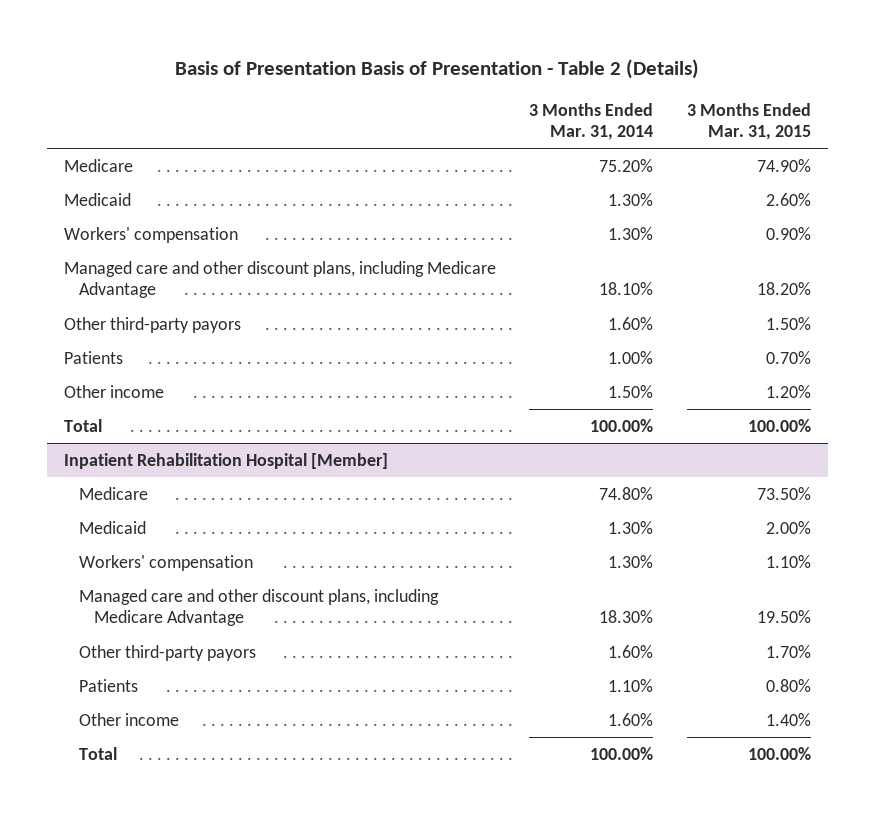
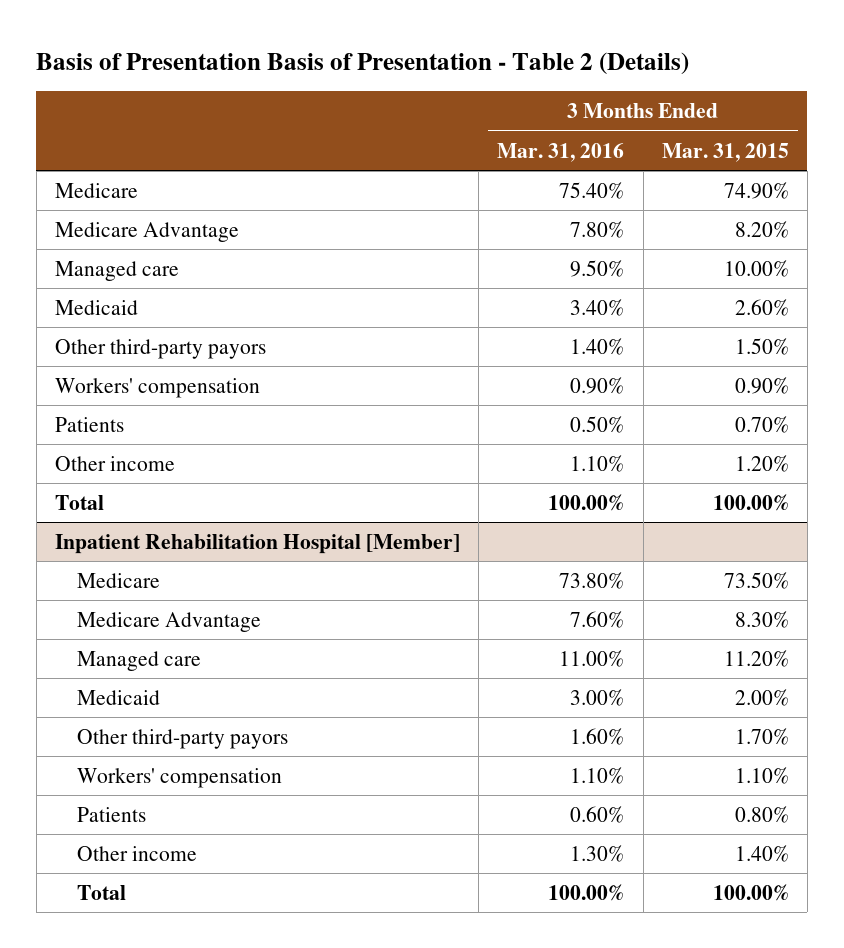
[529,102,654,141] 3 Months Ended Mar. 31, 2014 -> none
none -> [497,142,625,162] Mar. 31, 2016
none -> [55,221,240,242] Medicare Advantage
none -> [55,260,180,281] Managed care
[63,260,496,299] Managed care and other discount plans, including Medicare Advantage -> none
[63,226,238,243] Workers' compensation -> [55,377,261,398] Workers' compensation
none -> [77,611,262,632] Medicare Advantage
none -> [77,650,202,671] Managed care
[78,588,439,627] Managed care and other discount plans, including Medicare Advantage -> none
[78,554,253,571] Workers' compensation -> [77,767,283,788] Workers' compensation

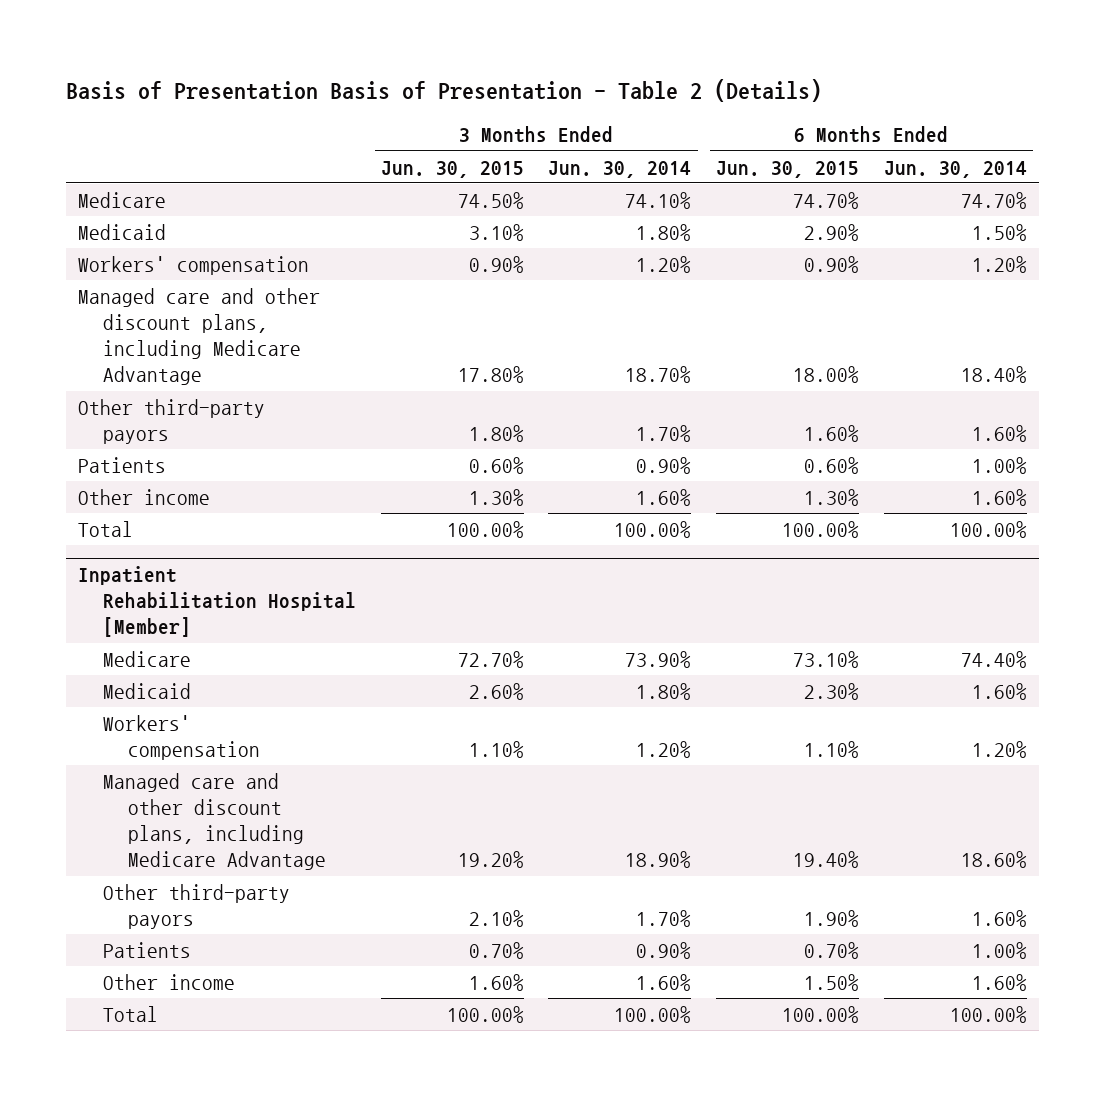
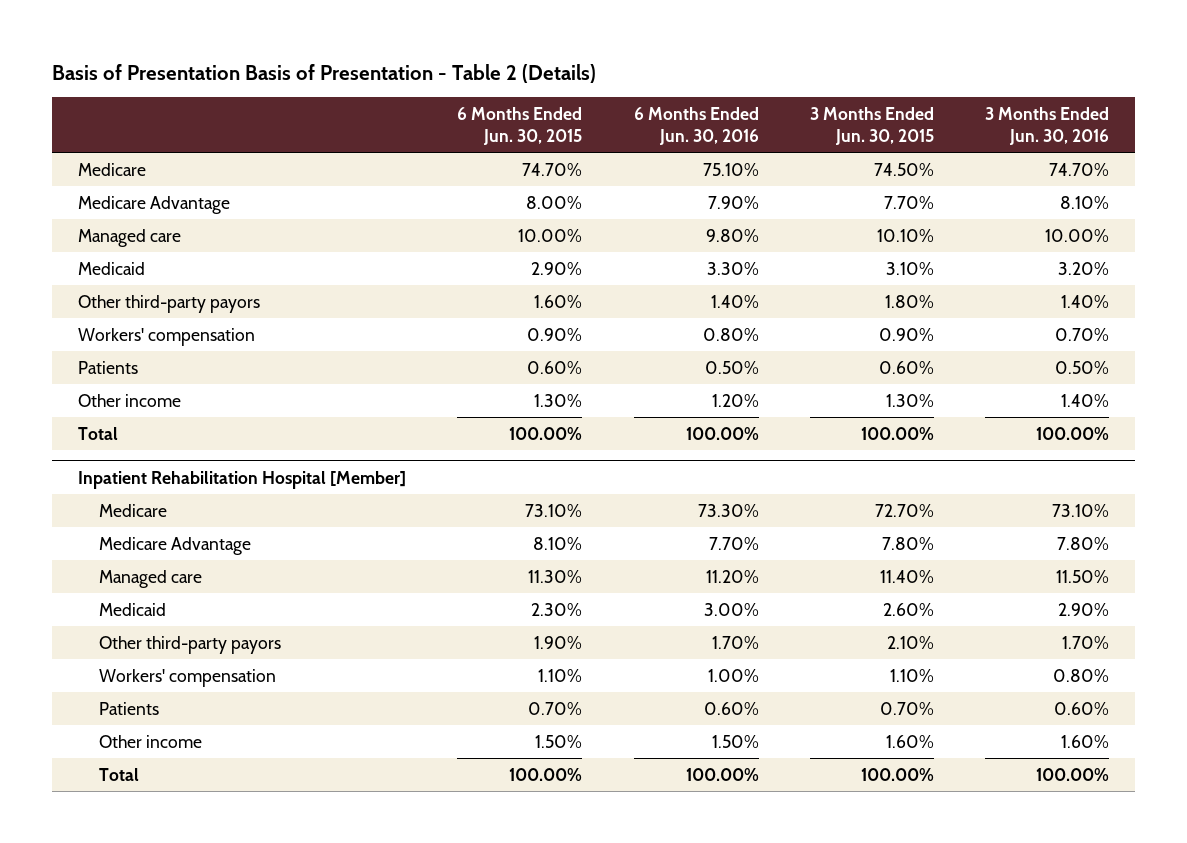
[548,160,692,178] Jun. 30, 2014 -> none
[883,160,1027,178] Jun. 30, 2014 -> none
none -> [633,107,759,145] 6 Months Ended Jun. 30, 2016
none -> [985,107,1110,145] 3 Months Ended Jun. 30, 2016
none -> [78,195,231,214] Medicare Advantage
none -> [78,228,182,247] Managed care
[78,287,321,386] Managed care and other discount plans, including Medicare Advantage -> none
[78,255,310,275] Workers' compensation -> [78,327,256,346] Workers' compensation
none -> [99,536,252,555] Medicare Advantage
none -> [99,569,203,588] Managed care
[103,772,326,871] Managed care and other discount plans, including Medicare Advantage -> none
[103,714,260,760] Workers' compensation -> [99,668,277,687] Workers' compensation

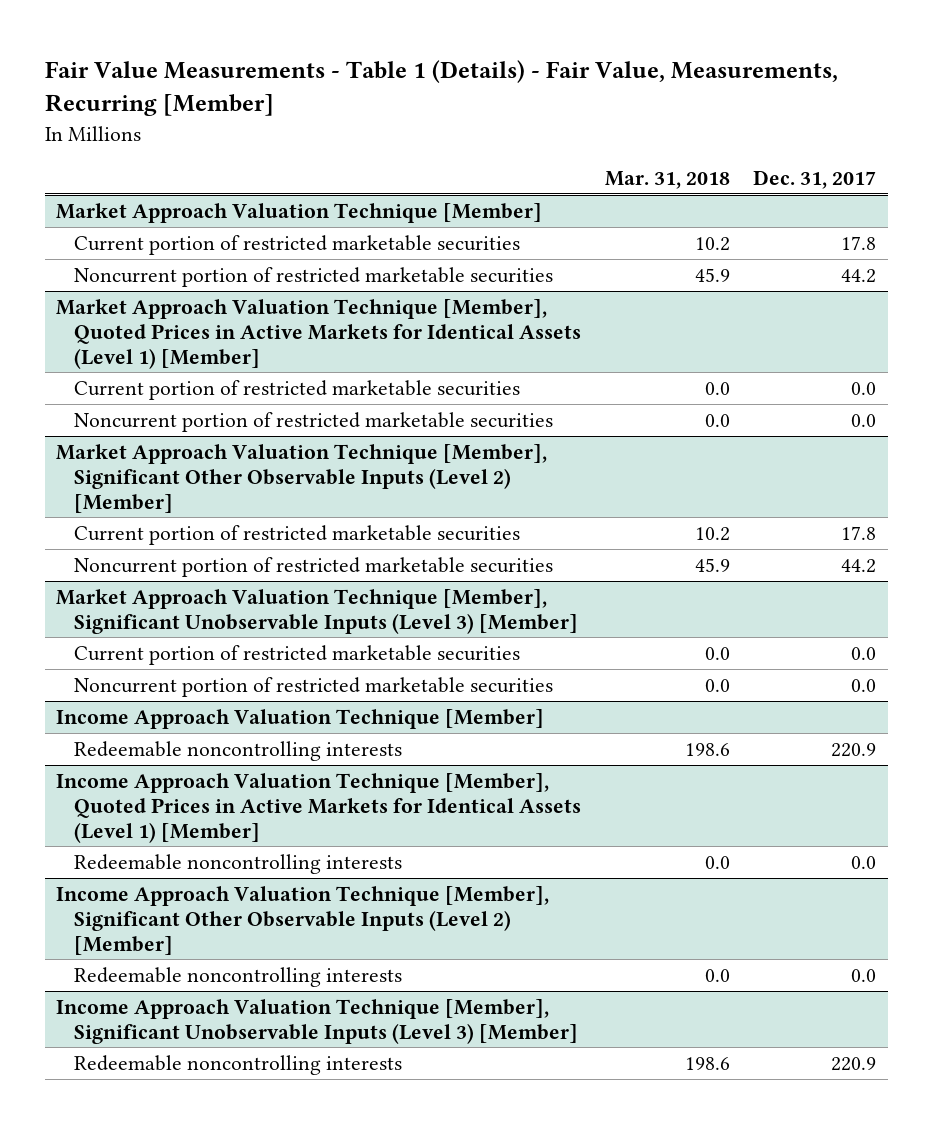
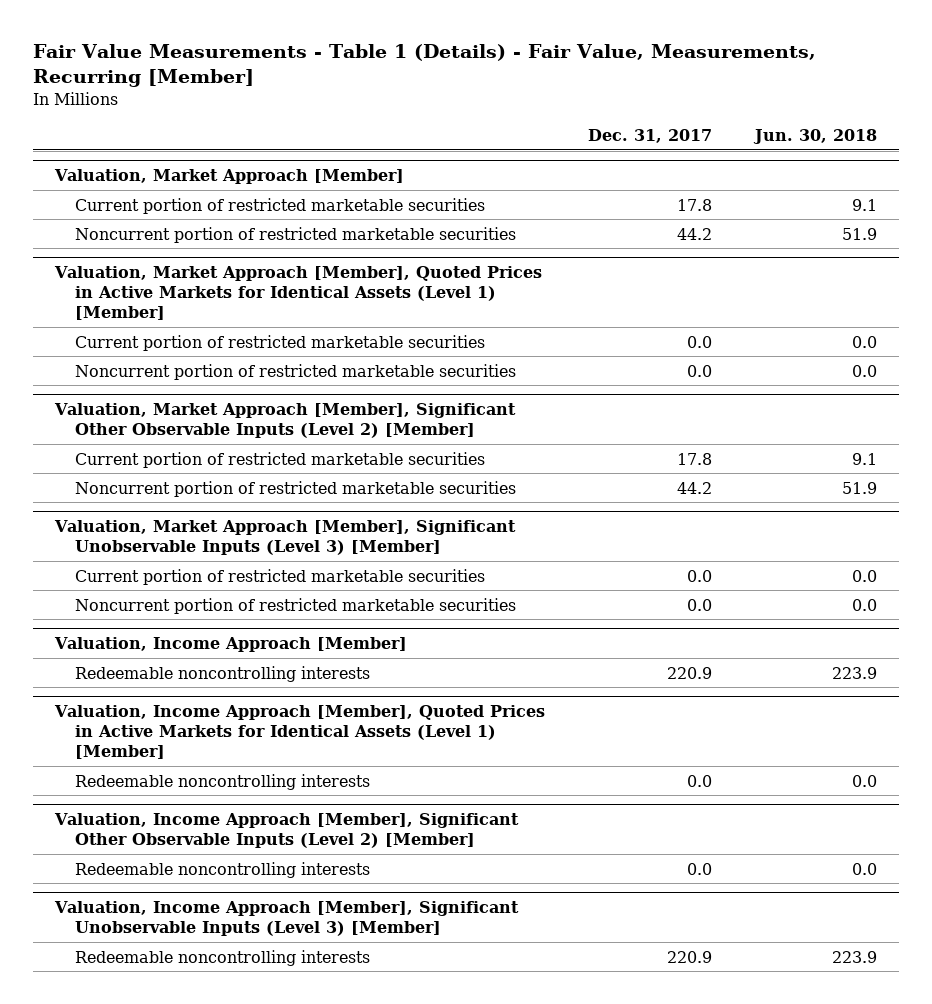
[604,170,730,189] Mar. 31, 2018 -> none
none -> [753,129,878,145] Jun. 30, 2018
[56,202,543,223] Market Approach Valuation Technique [Member] -> [53,169,404,185] Valuation, Market Approach [Member]
[56,298,582,369] Market Approach Valuation Technique [Member], Quoted Prices in Active Markets for Identical Assets (Level 1) [Member] -> [53,266,542,320] Valuation, Market Approach [Member], Quoted Prices in Active Markets for Identical Assets (Level 1) [Member]
[56,443,548,513] Market Approach Valuation Technique [Member], Significant Other Observable Inputs (Level 2) [Member] -> [53,403,516,439] Valuation, Market Approach [Member], Significant Other Observable Inputs (Level 2) [Member]
[56,588,579,634] Market Approach Valuation Technique [Member], Significant Unobservable Inputs (Level 3) [Member] -> [53,520,516,556] Valuation, Market Approach [Member], Significant Unobservable Inputs (Level 3) [Member]
[56,708,545,729] Income Approach Valuation Technique [Member] -> [53,637,407,653] Valuation, Income Approach [Member]
[56,772,582,843] Income Approach Valuation Technique [Member], Quoted Prices in Active Markets for Identical Assets (Level 1) [Member] -> [53,705,545,759] Valuation, Income Approach [Member], Quoted Prices in Active Markets for Identical Assets (Level 1) [Member]
[56,885,550,955] Income Approach Valuation Technique [Member], Significant Other Observable Inputs (Level 2) [Member] -> [53,813,519,849] Valuation, Income Approach [Member], Significant Other Observable Inputs (Level 2) [Member]
[56,998,579,1044] Income Approach Valuation Technique [Member], Significant Unobservable Inputs (Level 3) [Member] -> [53,901,519,937] Valuation, Income Approach [Member], Significant Unobservable Inputs (Level 3) [Member]

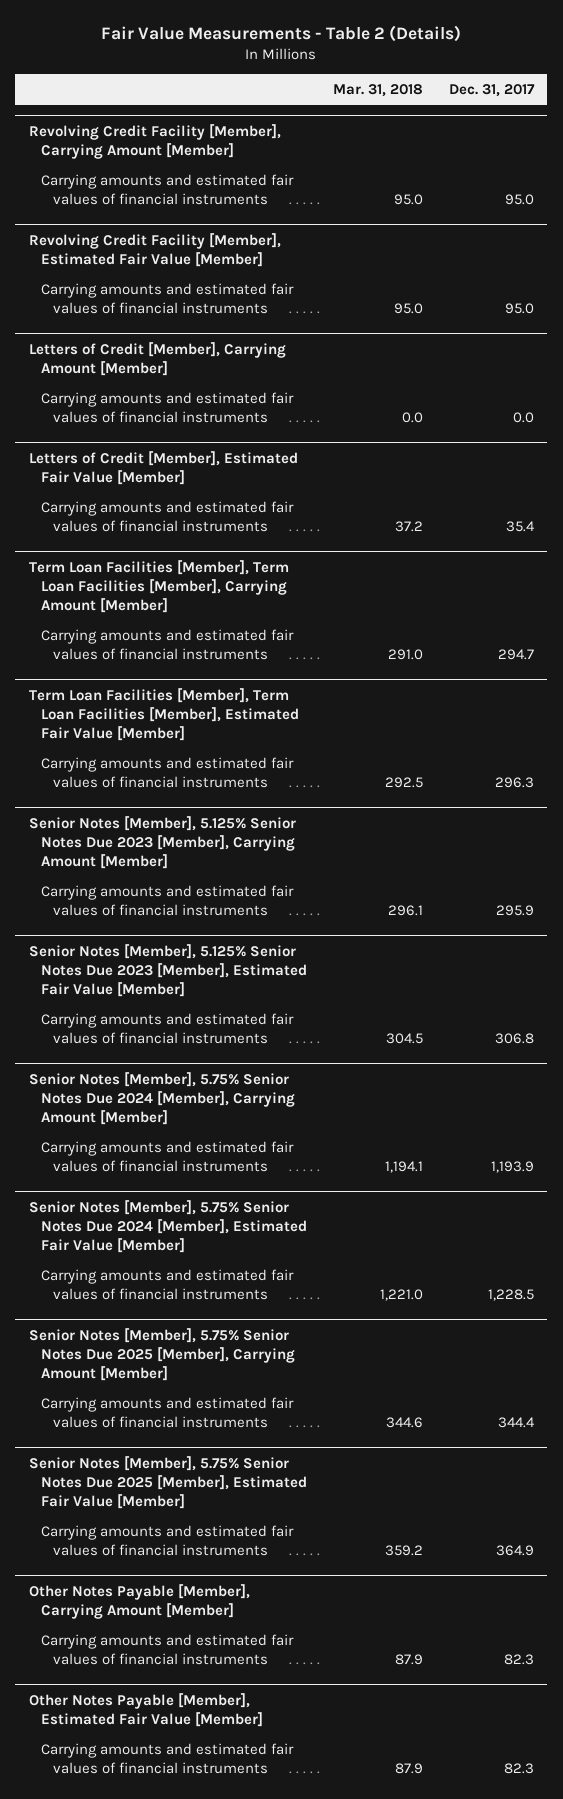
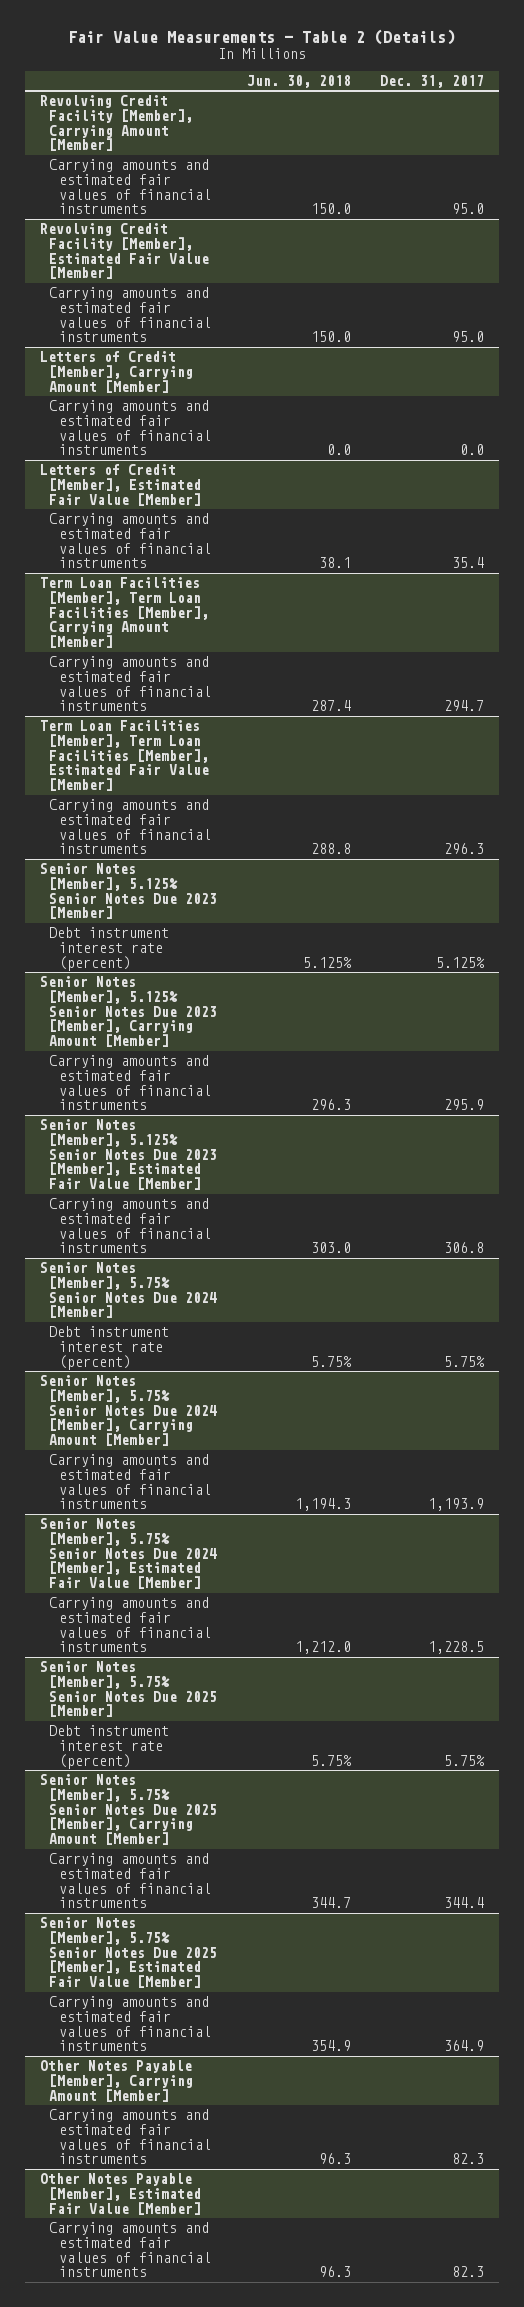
[332,84,423,98] Mar. 31, 2018 -> none
none -> [246,74,351,88] Jun. 30, 2018
none -> [39,862,218,920] Senior Notes [Member], 5.125% Senior Notes Due 2023 [Member]
none -> [49,926,170,971] Debt instrument interest rate (percent)
none -> [39,1261,218,1319] Senior Notes [Member], 5.75% Senior Notes Due 2024 [Member]
none -> [49,1325,170,1370] Debt instrument interest rate (percent)
none -> [39,1660,218,1718] Senior Notes [Member], 5.75% Senior Notes Due 2025 [Member]
none -> [49,1724,170,1769] Debt instrument interest rate (percent)

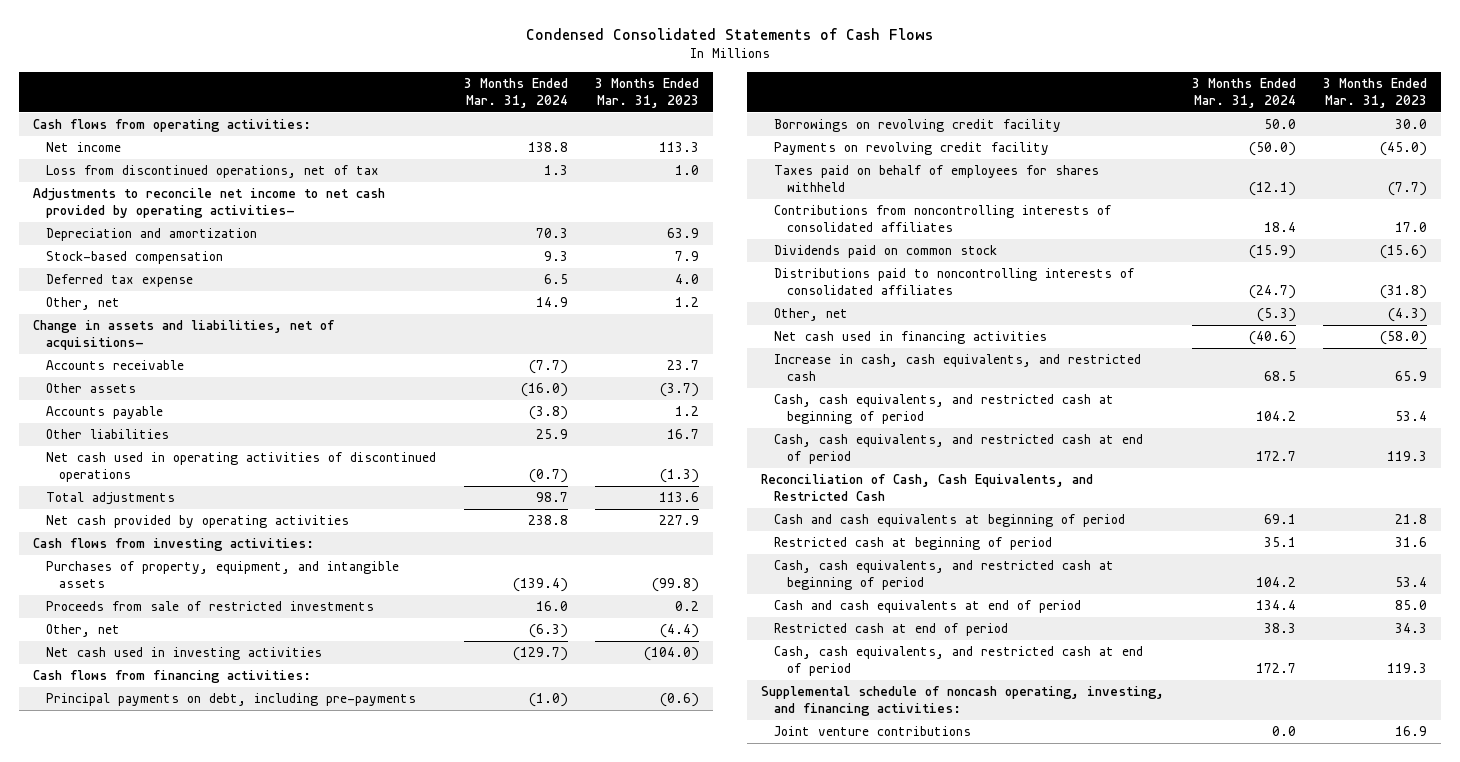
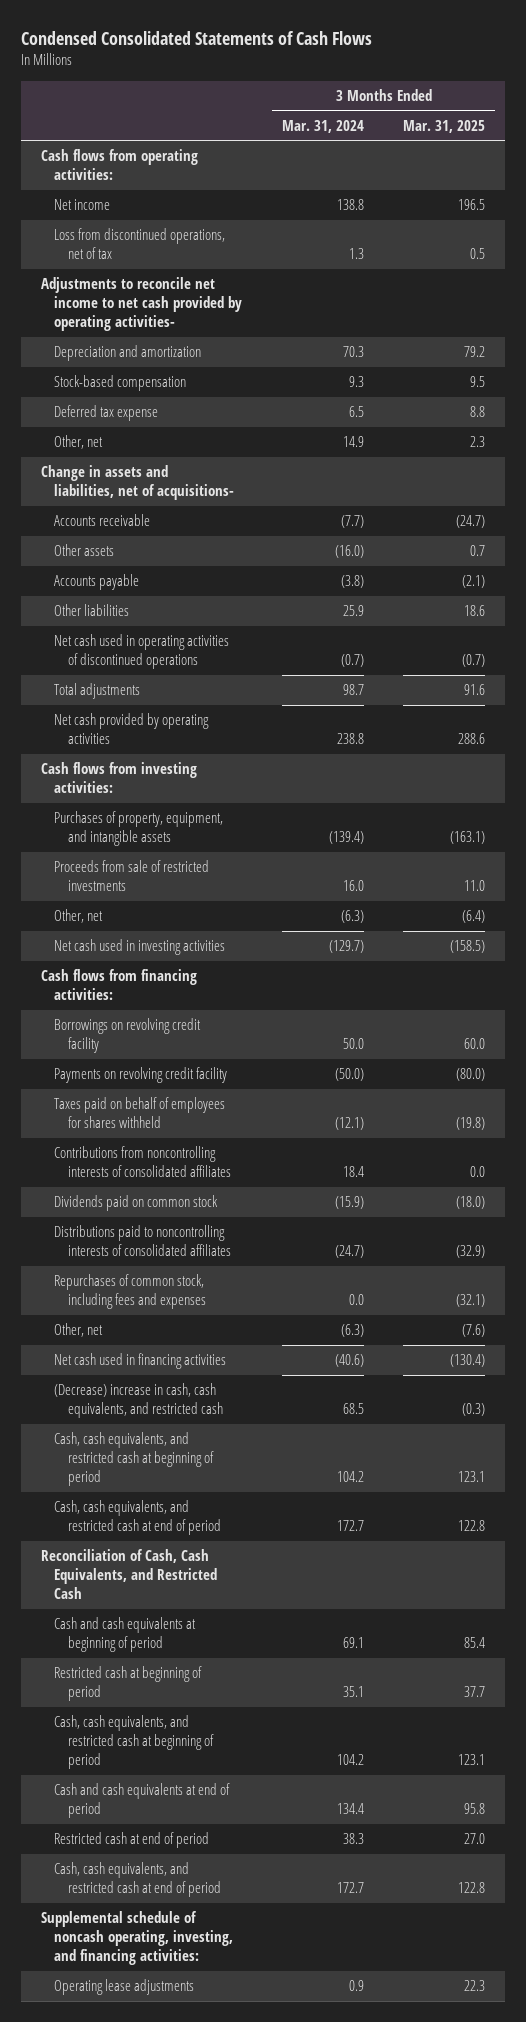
[595,78,700,108] 3 Months Ended Mar. 31, 2023 -> none
none -> [403,119,486,133] Mar. 31, 2025
[46,693,417,707] Principal payments on debt, including pre-payments -> none
none -> [54,1274,206,1310] Repurchases of common stock, including fees and expenses
[1256,308,1296,323] (5.3) -> [340,1324,364,1338] (6.3)
[773,354,1141,381] Increase in cash, cash equivalents, and restricted cash -> [54,1383,223,1419] (Decrease) increase in cash, cash equivalents, and restricted cash
[773,726,971,737] Joint venture contributions -> none
none -> [54,1979,195,1996] Operating lease adjustments

